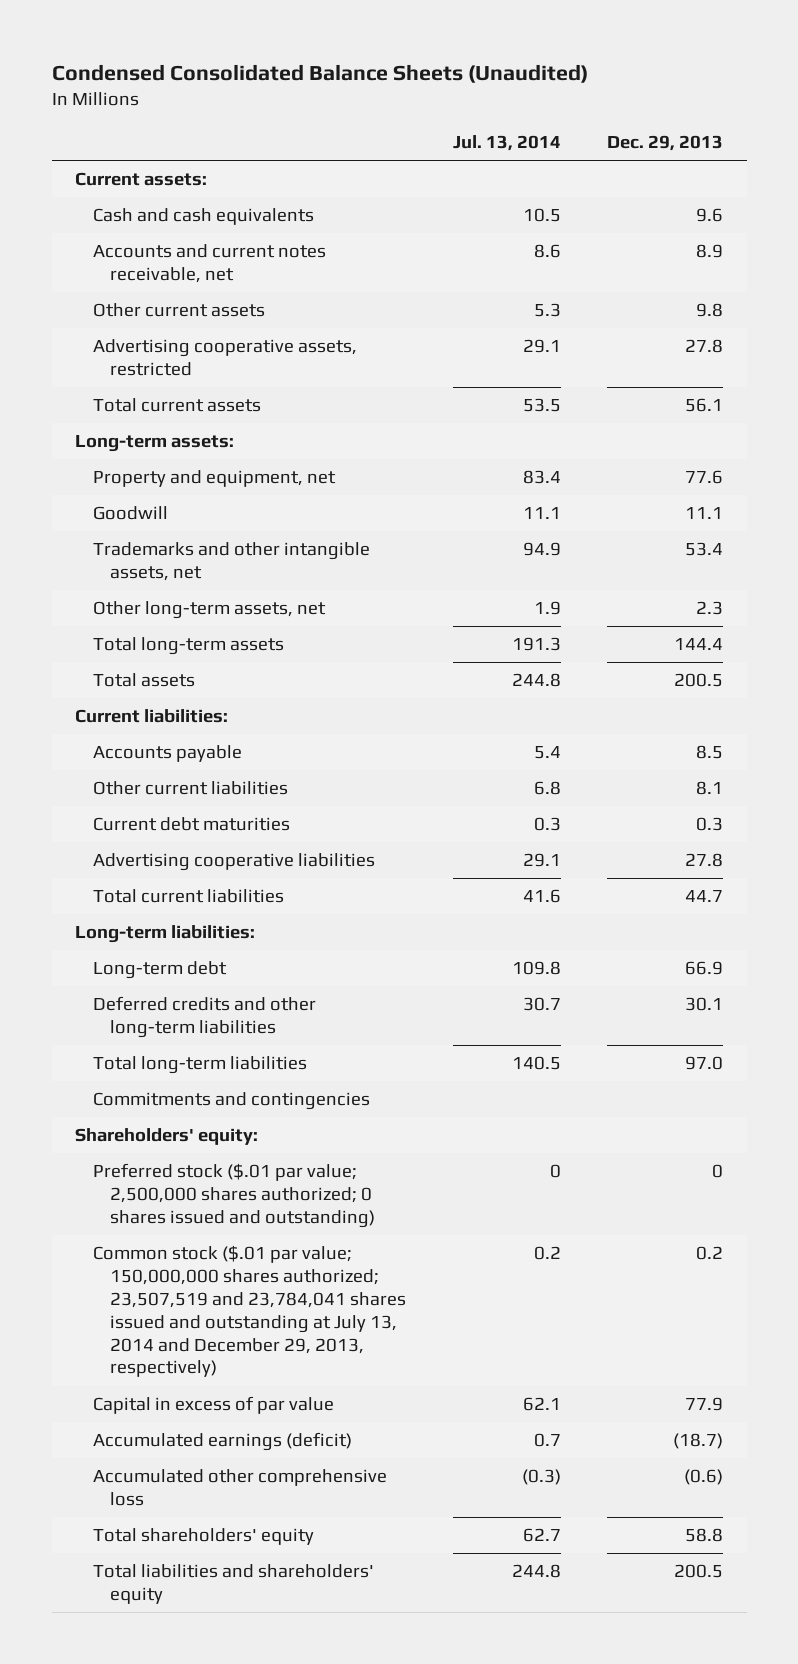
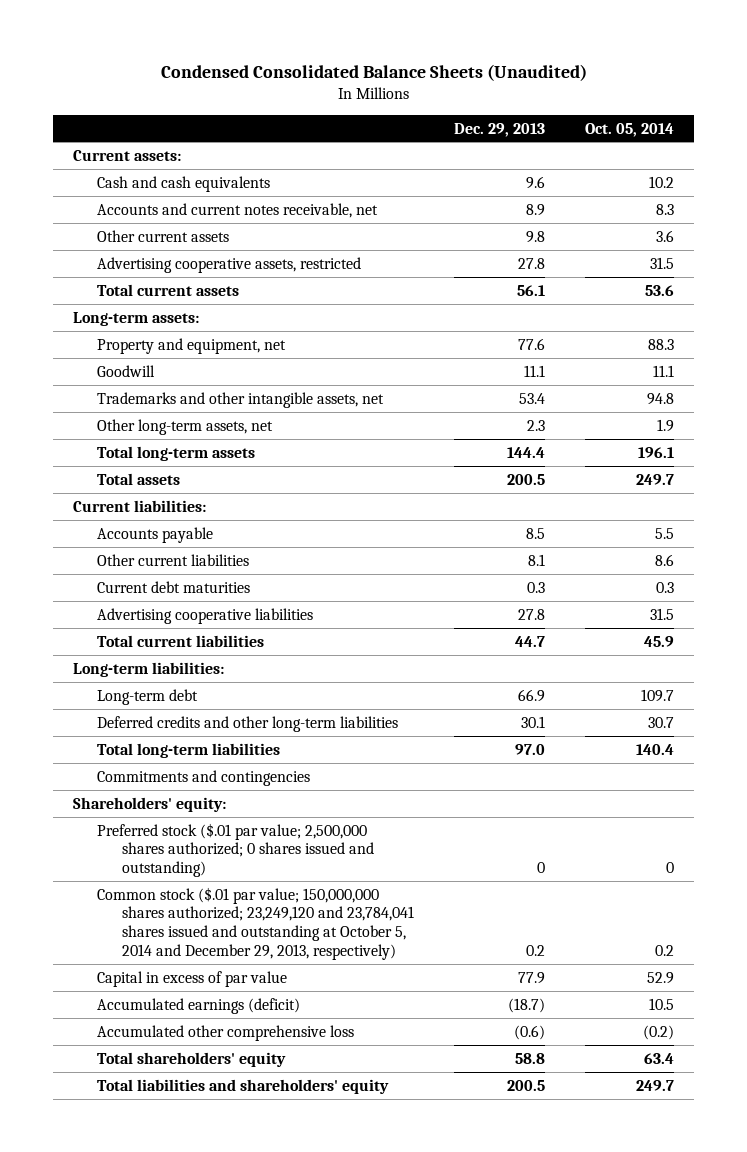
[452,135,561,152] Jul. 13, 2014 -> none
none -> [585,122,675,137] Oct. 05, 2014
[92,1245,407,1378] Common stock ($.01 par value; 150,000,000 shares authorized; 23,507,519 and 23,784,041 shares issued and outstanding at July 13, 2014 and December 29, 2013, respectively) -> [97,886,414,961] Common stock ($.01 par value; 150,000,000 shares authorized; 23,249,120 and 23,784,041 shares issued and outstanding at October 5, 2014 and December 29, 2013, respectively)

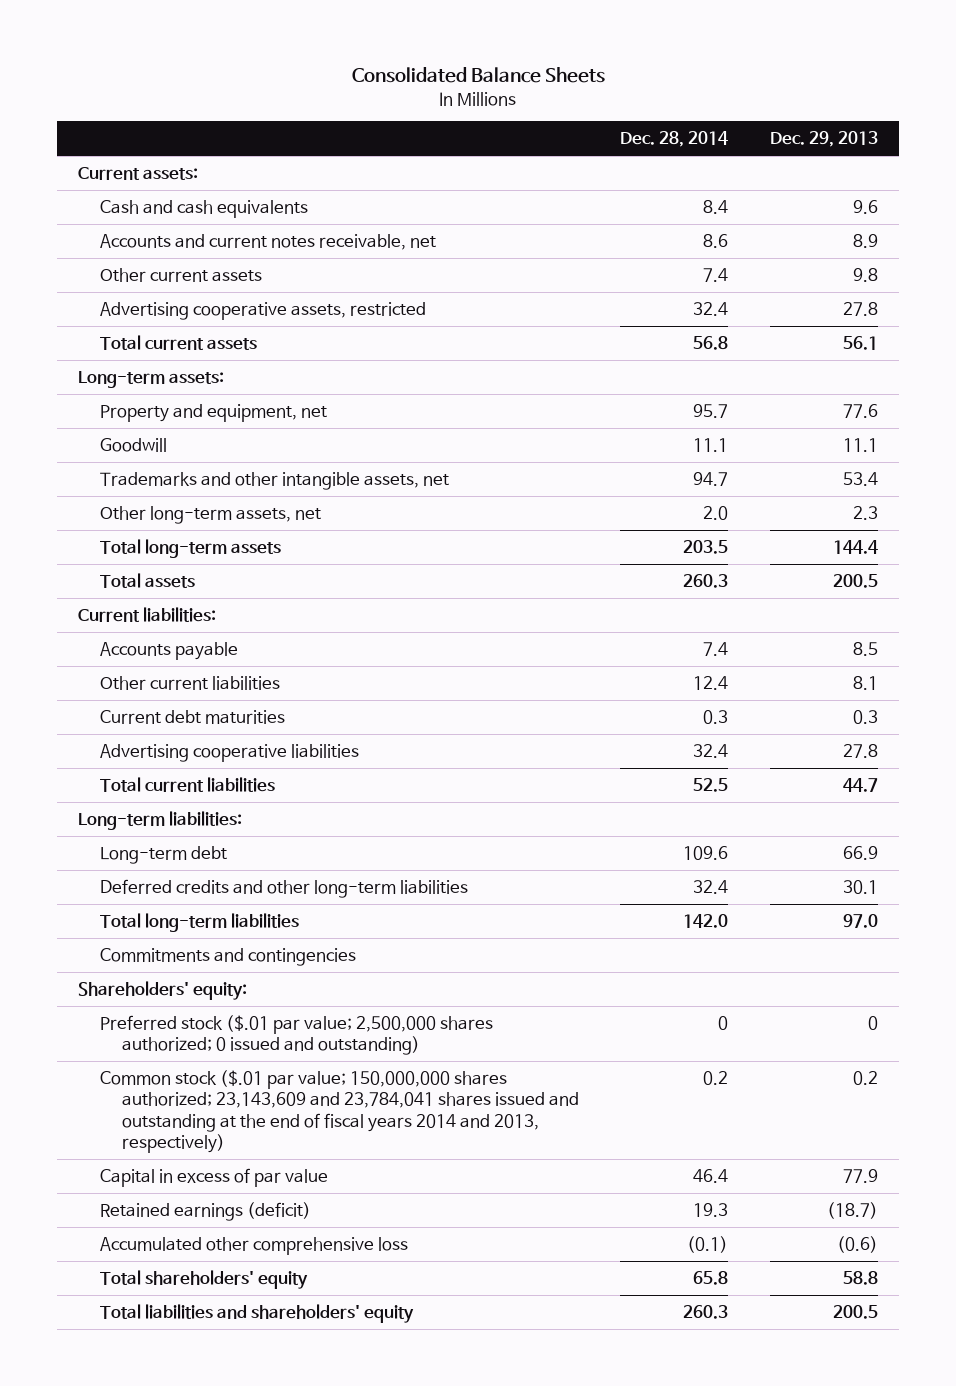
[160,63,587,81] Condensed Consolidated Balance Sheets (Unaudited) -> [351,67,605,84] Consolidated Balance Sheets
[585,122,675,137] Oct. 05, 2014 -> none
none -> [620,131,729,148] Dec. 28, 2014
[97,822,374,878] Preferred stock ($.01 par value; 2,500,000 shares authorized; 0 shares issued and outstanding) -> [99,1014,493,1056] Preferred stock ($.01 par value; 2,500,000 shares authorized; 0 issued and outstanding)
[97,886,414,961] Common stock ($.01 par value; 150,000,000 shares authorized; 23,249,120 and 23,784,041 shares issued and outstanding at October 5, 2014 and December 29, 2013, respectively) -> [99,1069,579,1154] Common stock ($.01 par value; 150,000,000 shares authorized; 23,143,609 and 23,784,041 shares issued and outstanding at the end of fiscal years 2014 and 2013, respectively)
[97,997,301,1014] Accumulated earnings (deficit) -> [99,1201,311,1221] Retained earnings (deficit)

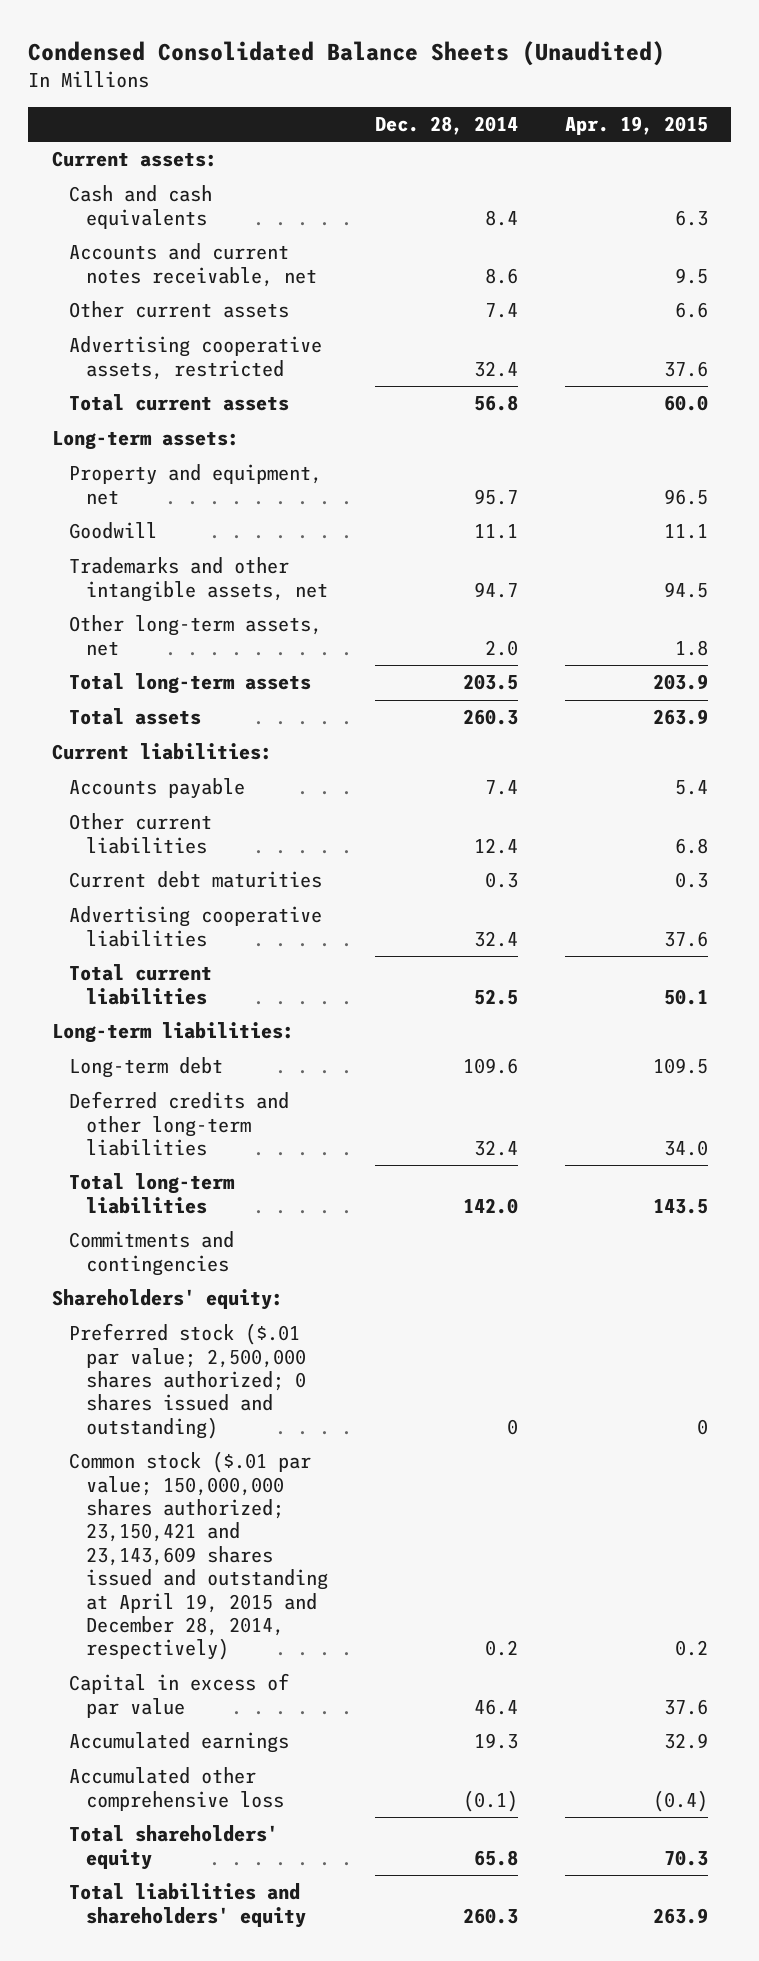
[351,67,605,84] Consolidated Balance Sheets -> [28,40,666,66] Condensed Consolidated Balance Sheets (Unaudited)
[769,131,878,148] Dec. 29, 2013 -> none
none -> [564,116,708,136] Apr. 19, 2015
[99,1014,493,1056] Preferred stock ($.01 par value; 2,500,000 shares authorized; 0 issued and outstanding) -> [69,1323,307,1439] Preferred stock ($.01 par value; 2,500,000 shares authorized; 0 shares issued and outstanding)
[99,1069,579,1154] Common stock ($.01 par value; 150,000,000 shares authorized; 23,143,609 and 23,784,041 shares issued and outstanding at the end of fiscal years 2014 and 2013, respectively) -> [69,1451,329,1661] Common stock ($.01 par value; 150,000,000 shares authorized; 23,150,421 and 23,143,609 shares issued and outstanding at April 19, 2015 and December 28, 2014, respectively)
[99,1201,311,1221] Retained earnings (deficit) -> [69,1732,290,1754] Accumulated earnings

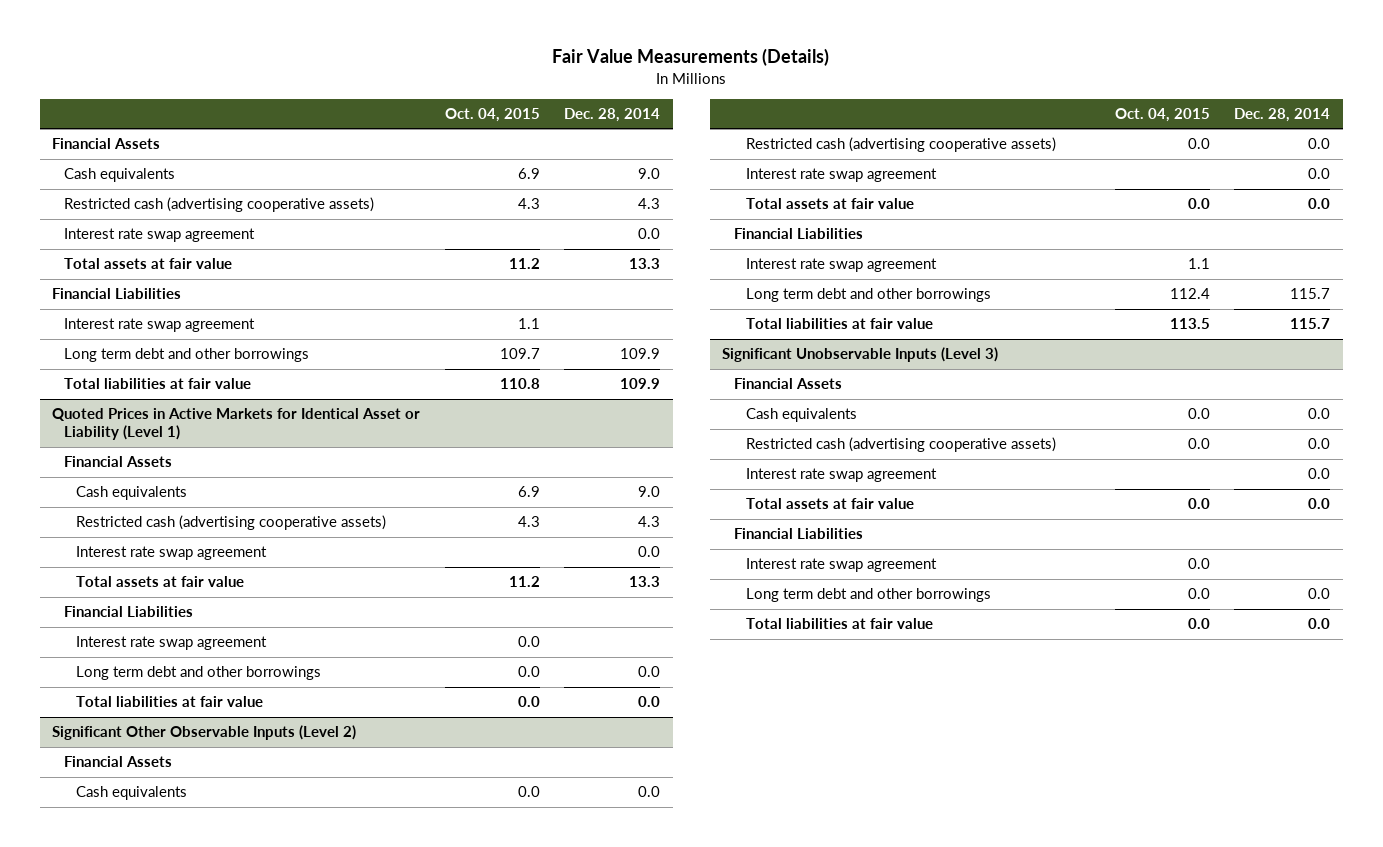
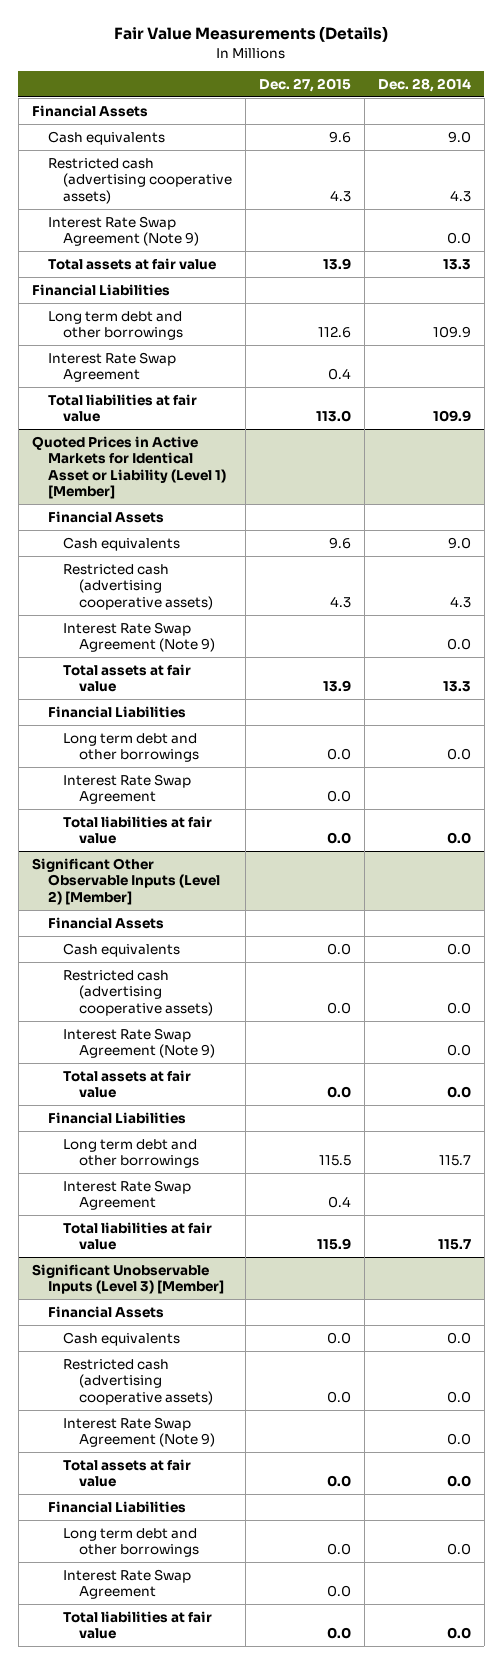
[444,107,540,122] Oct. 04, 2015 -> none
none -> [259,77,352,92] Dec. 27, 2015
[63,228,255,243] Interest rate swap agreement -> [47,215,200,247] Interest Rate Swap Agreement (Note 9)
[63,318,255,333] Interest rate swap agreement -> none
none -> [47,351,176,383] Interest Rate Swap Agreement
[52,408,421,441] Quoted Prices in Active Markets for Identical Asset or Liability (Level 1) -> [31,435,226,500] Quoted Prices in Active Markets for Identical Asset or Liability (Level 1) [Member]
[75,546,267,561] Interest rate swap agreement -> [63,621,215,653] Interest Rate Swap Agreement (Note 9)
[75,636,267,651] Interest rate swap agreement -> none
none -> [63,773,192,805] Interest Rate Swap Agreement
[52,725,357,741] Significant Other Observable Inputs (Level 2) -> [31,857,220,905] Significant Other Observable Inputs (Level 2) [Member]
[745,168,937,183] Interest rate swap agreement -> [63,1027,215,1059] Interest Rate Swap Agreement (Note 9)
[745,258,937,273] Interest rate swap agreement -> none
none -> [63,1179,192,1211] Interest Rate Swap Agreement
[722,347,999,363] Significant Unobservable Inputs (Level 3) -> [31,1263,224,1295] Significant Unobservable Inputs (Level 3) [Member]
[745,468,937,483] Interest rate swap agreement -> [63,1416,215,1448] Interest Rate Swap Agreement (Note 9)
[745,558,937,573] Interest rate swap agreement -> none
none -> [63,1568,192,1600] Interest Rate Swap Agreement

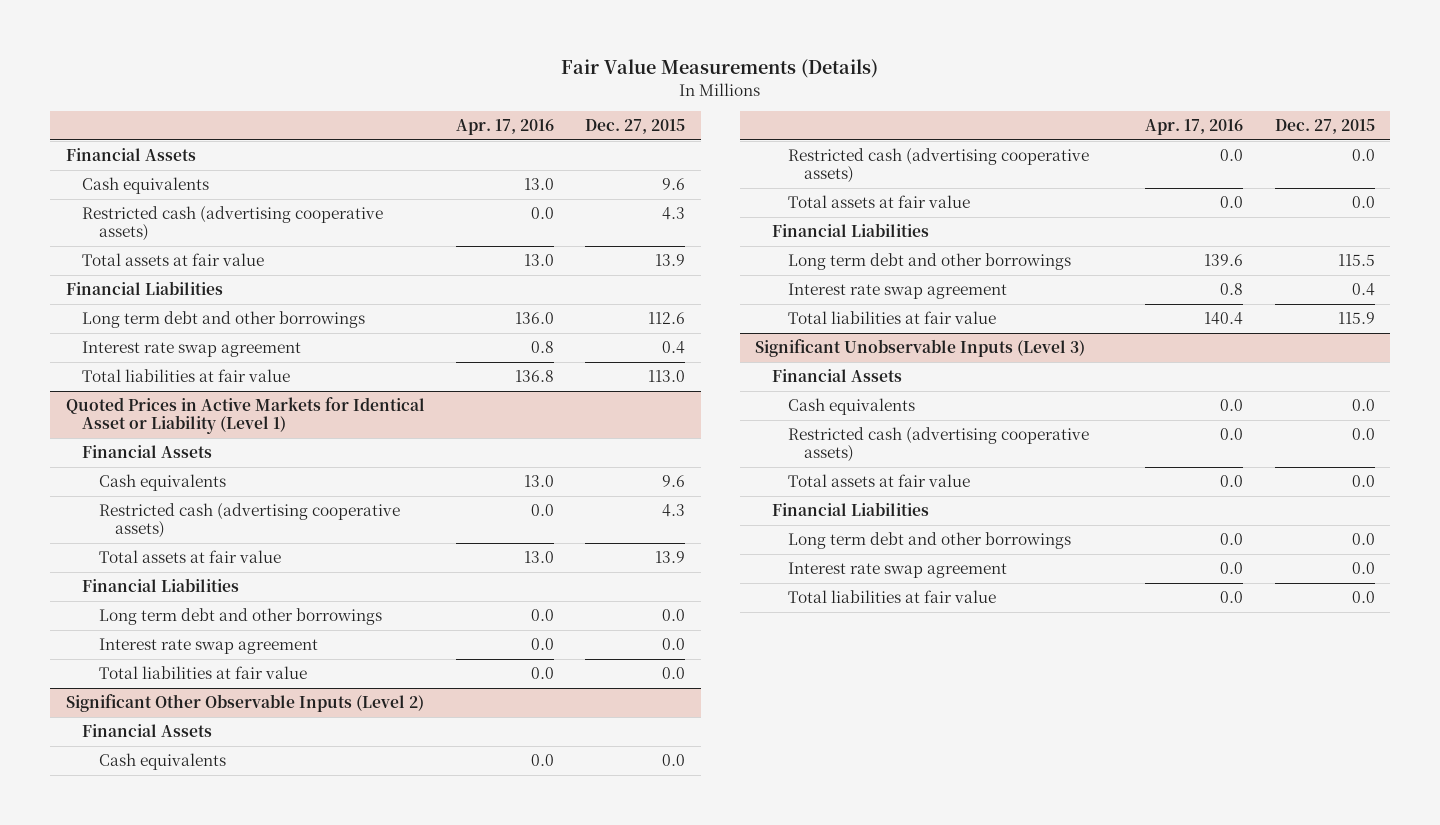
[377,77,471,92] Dec. 28, 2014 -> none
none -> [456,119,555,136] Apr. 17, 2016
[47,215,200,247] Interest Rate Swap Agreement (Note 9) -> none
[47,351,176,383] Interest Rate Swap Agreement -> [82,341,302,358] Interest rate swap agreement
[31,435,226,500] Quoted Prices in Active Markets for Identical Asset or Liability (Level 1) [Member] -> [65,397,425,435] Quoted Prices in Active Markets for Identical Asset or Liability (Level 1)
[63,621,215,653] Interest Rate Swap Agreement (Note 9) -> none
[63,773,192,805] Interest Rate Swap Agreement -> [98,638,318,655] Interest rate swap agreement
[31,857,220,905] Significant Other Observable Inputs (Level 2) [Member] -> [65,694,424,713] Significant Other Observable Inputs (Level 2)
[63,1027,215,1059] Interest Rate Swap Agreement (Note 9) -> none
[63,1179,192,1211] Interest Rate Swap Agreement -> [788,283,1008,300] Interest rate swap agreement
[31,1263,224,1295] Significant Unobservable Inputs (Level 3) [Member] -> [755,339,1086,358] Significant Unobservable Inputs (Level 3)
[63,1416,215,1448] Interest Rate Swap Agreement (Note 9) -> none
[63,1568,192,1600] Interest Rate Swap Agreement -> [788,562,1008,579] Interest rate swap agreement

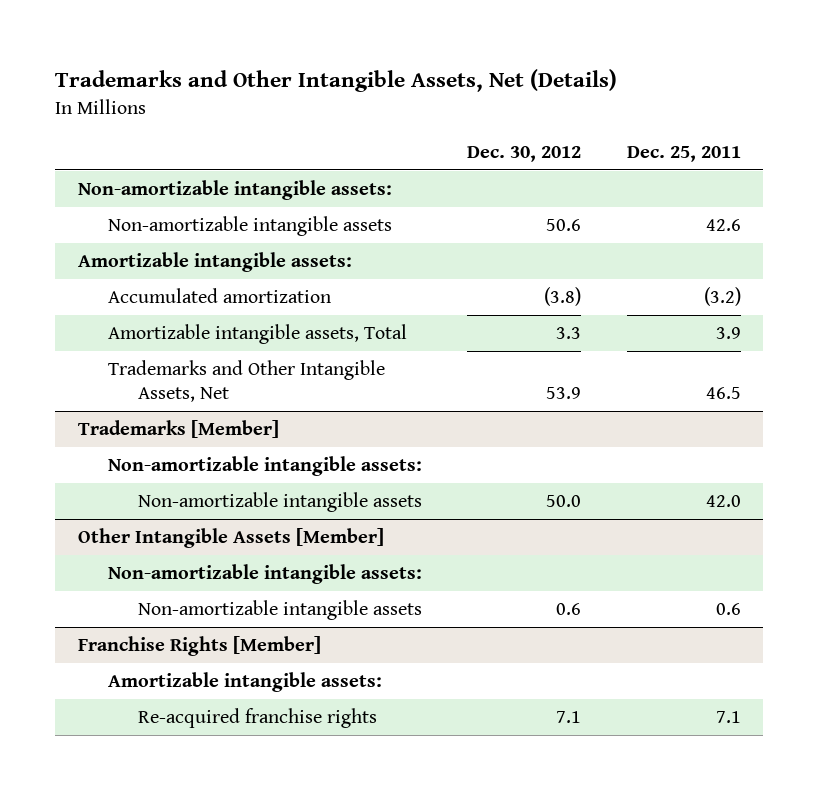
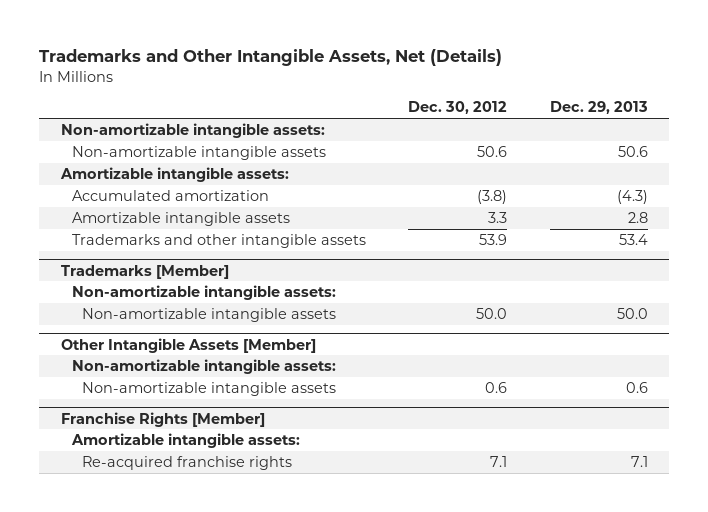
[626,145,741,162] Dec. 25, 2011 -> none
none -> [549,101,648,115] Dec. 29, 2013
[107,324,407,345] Amortizable intangible assets, Total -> [71,212,290,227] Amortizable intangible assets
[107,360,385,403] Trademarks and Other Intangible Assets, Net -> [71,234,366,249] Trademarks and other intangible assets

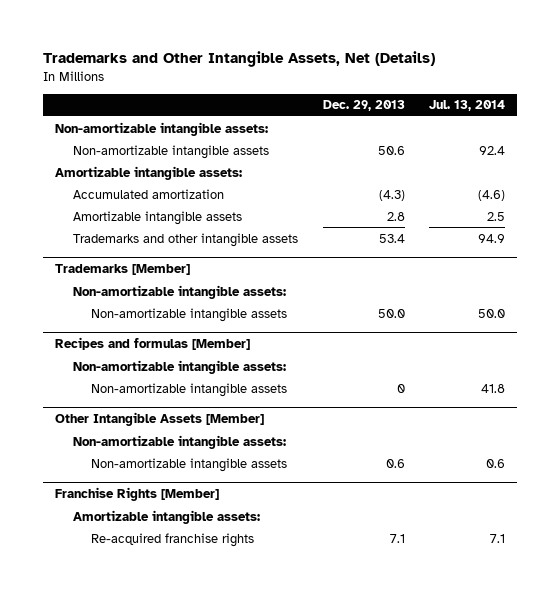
[408,101,508,115] Dec. 30, 2012 -> none
none -> [429,100,506,112] Jul. 13, 2014
none -> [55,336,251,350] Recipes and formulas [Member]
none -> [73,359,287,374] Non-amortizable intangible assets:
none -> [91,382,288,397] Non-amortizable intangible assets

